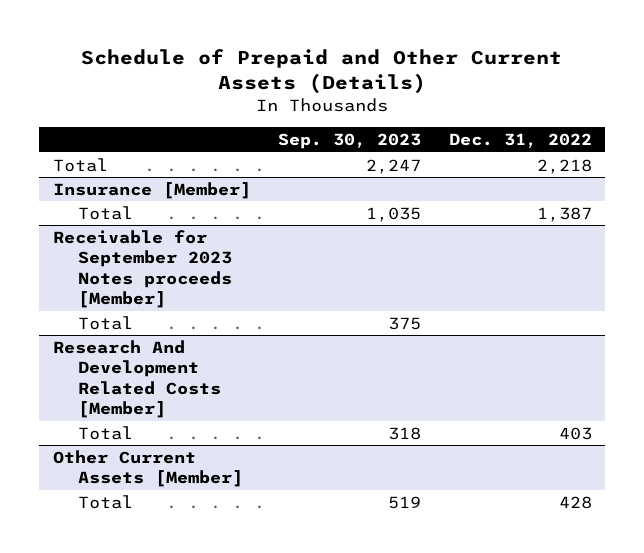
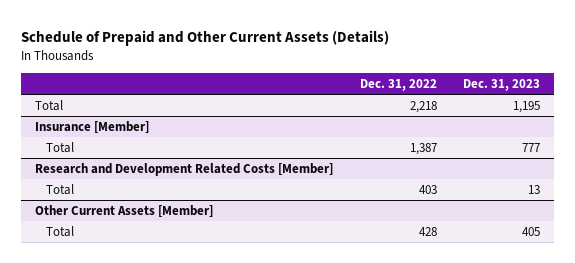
[278,133,422,150] Sep. 30, 2023 -> none
none -> [463,78,541,91] Dec. 31, 2023
[52,229,233,309] Receivable for September 2023 Notes proceeds [Member] -> none
[78,315,134,330] Total -> none
[52,339,222,419] Research And Development Related Costs [Member] -> [34,163,333,177] Research and Development Related Costs [Member]

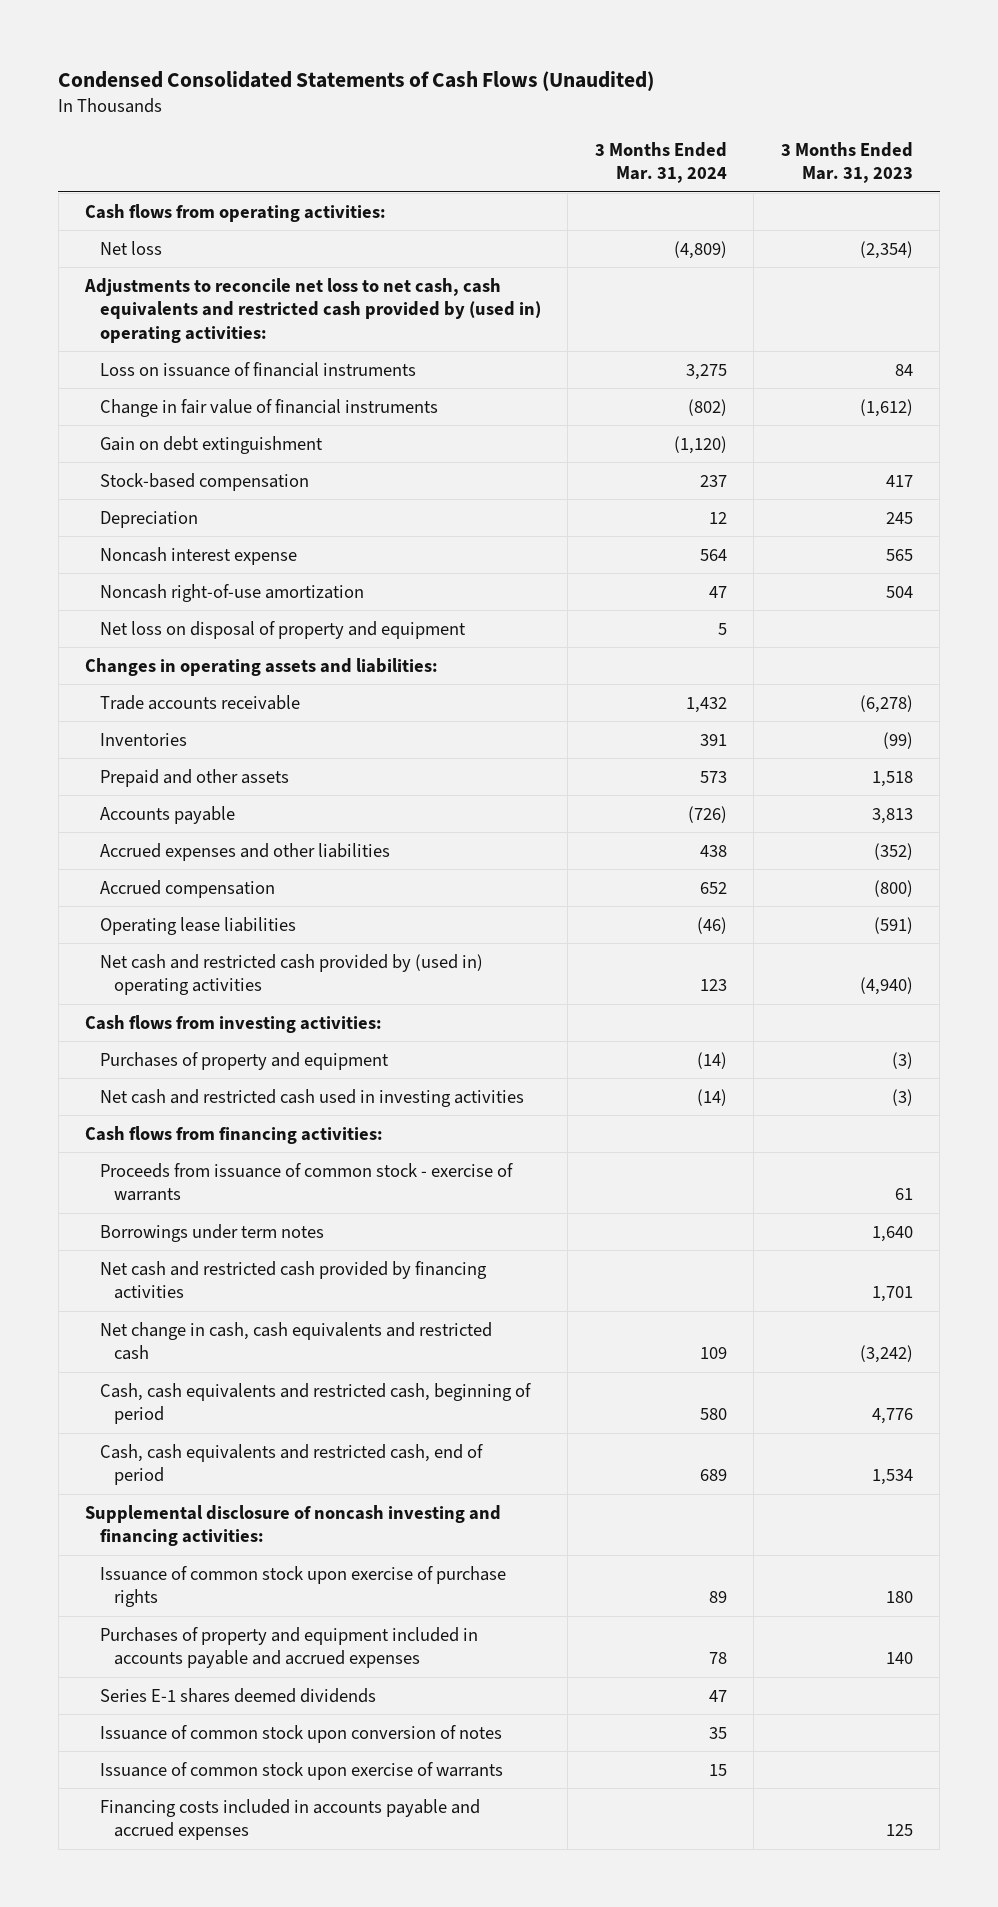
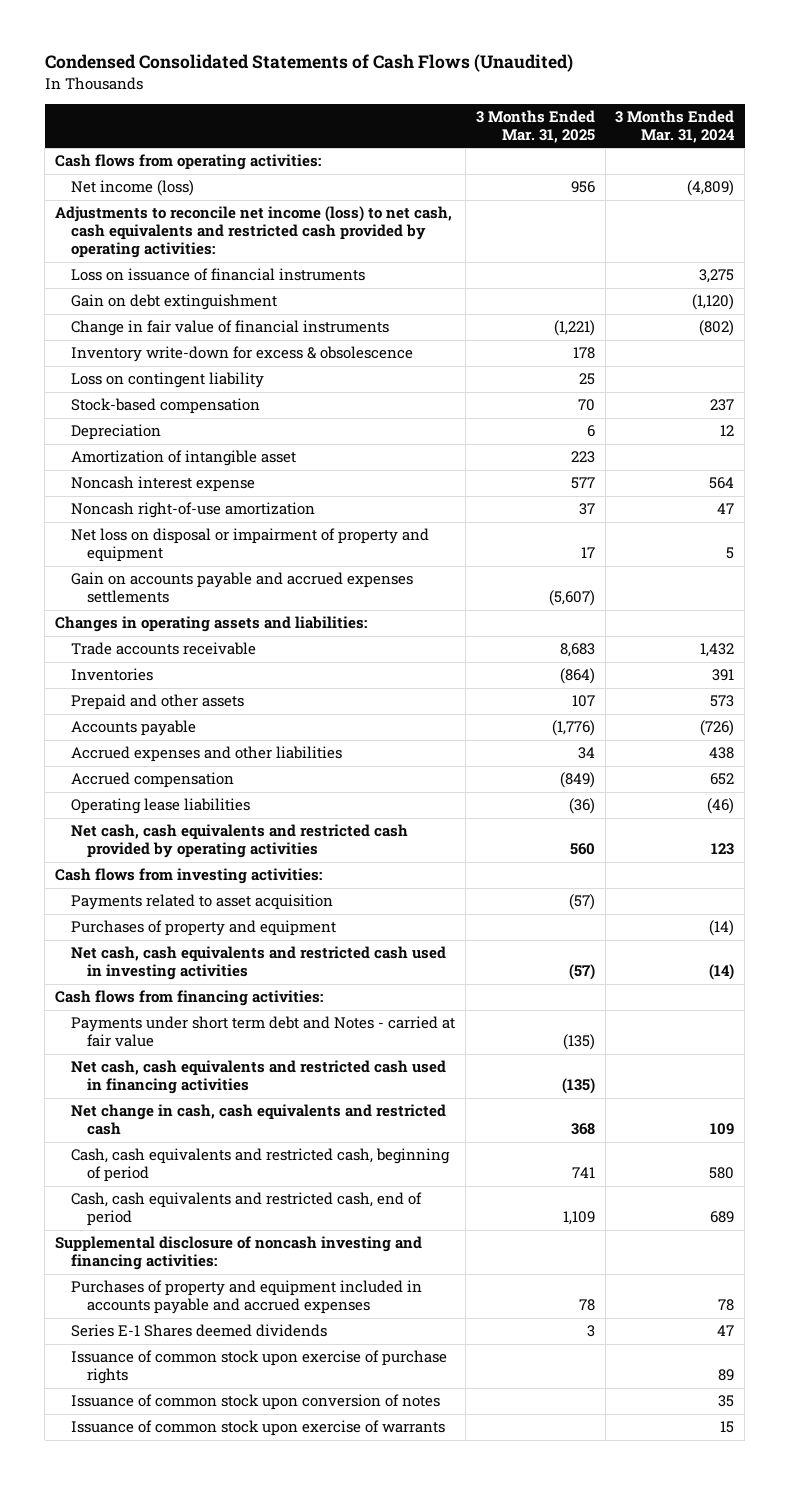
[780,141,913,184] 3 Months Ended Mar. 31, 2023 -> none
none -> [475,110,595,143] 3 Months Ended Mar. 31, 2025
[99,240,162,255] Net loss -> [70,180,194,197] Net income (loss)
[84,277,541,343] Adjustments to reconcile net loss to net cash, cash equivalents and restricted cash provided by (used in) operating activities: -> [54,206,452,259] Adjustments to reconcile net income (loss) to net cash, cash equivalents and restricted cash provided by operating activities:
[99,398,438,417] Change in fair value of financial instruments -> [70,320,389,337] Change in fair value of financial instruments
none -> [70,346,413,363] Inventory write-down for excess & obsolescence
none -> [70,372,264,389] Loss on contingent liability
none -> [70,450,296,467] Amortization of intangible asset
[99,620,466,639] Net loss on disposal of property and equipment -> [70,528,429,563] Net loss on disposal or impairment of property and equipment
none -> [70,572,413,604] Gain on accounts payable and accrued expenses settlements
[99,953,483,996] Net cash and restricted cash provided by (used in) operating activities -> [70,824,408,859] Net cash, cash equivalents and restricted cash provided by operating activities
none -> [70,894,333,911] Payments related to asset acquisition
[99,1088,524,1107] Net cash and restricted cash used in investing activities -> [70,946,446,981] Net cash, cash equivalents and restricted cash used in investing activities
[99,1162,513,1202] Proceeds from issuance of common stock - exercise of warrants -> none
[99,1223,324,1242] Borrowings under term notes -> none
none -> [70,1016,455,1048] Payments under short term debt and Notes - carried at fair value
[99,1260,487,1300] Net cash and restricted cash provided by financing activities -> [70,1060,446,1095] Net cash, cash equivalents and restricted cash used in financing activities
[99,1687,376,1703] Series E-1 shares deemed dividends -> [70,1324,327,1338] Series E-1 Shares deemed dividends
[99,1565,506,1608] Issuance of common stock upon exercise of purchase rights -> [70,1350,447,1385] Issuance of common stock upon exercise of purchase rights
[99,1798,480,1841] Financing costs included in accounts payable and accrued expenses -> none

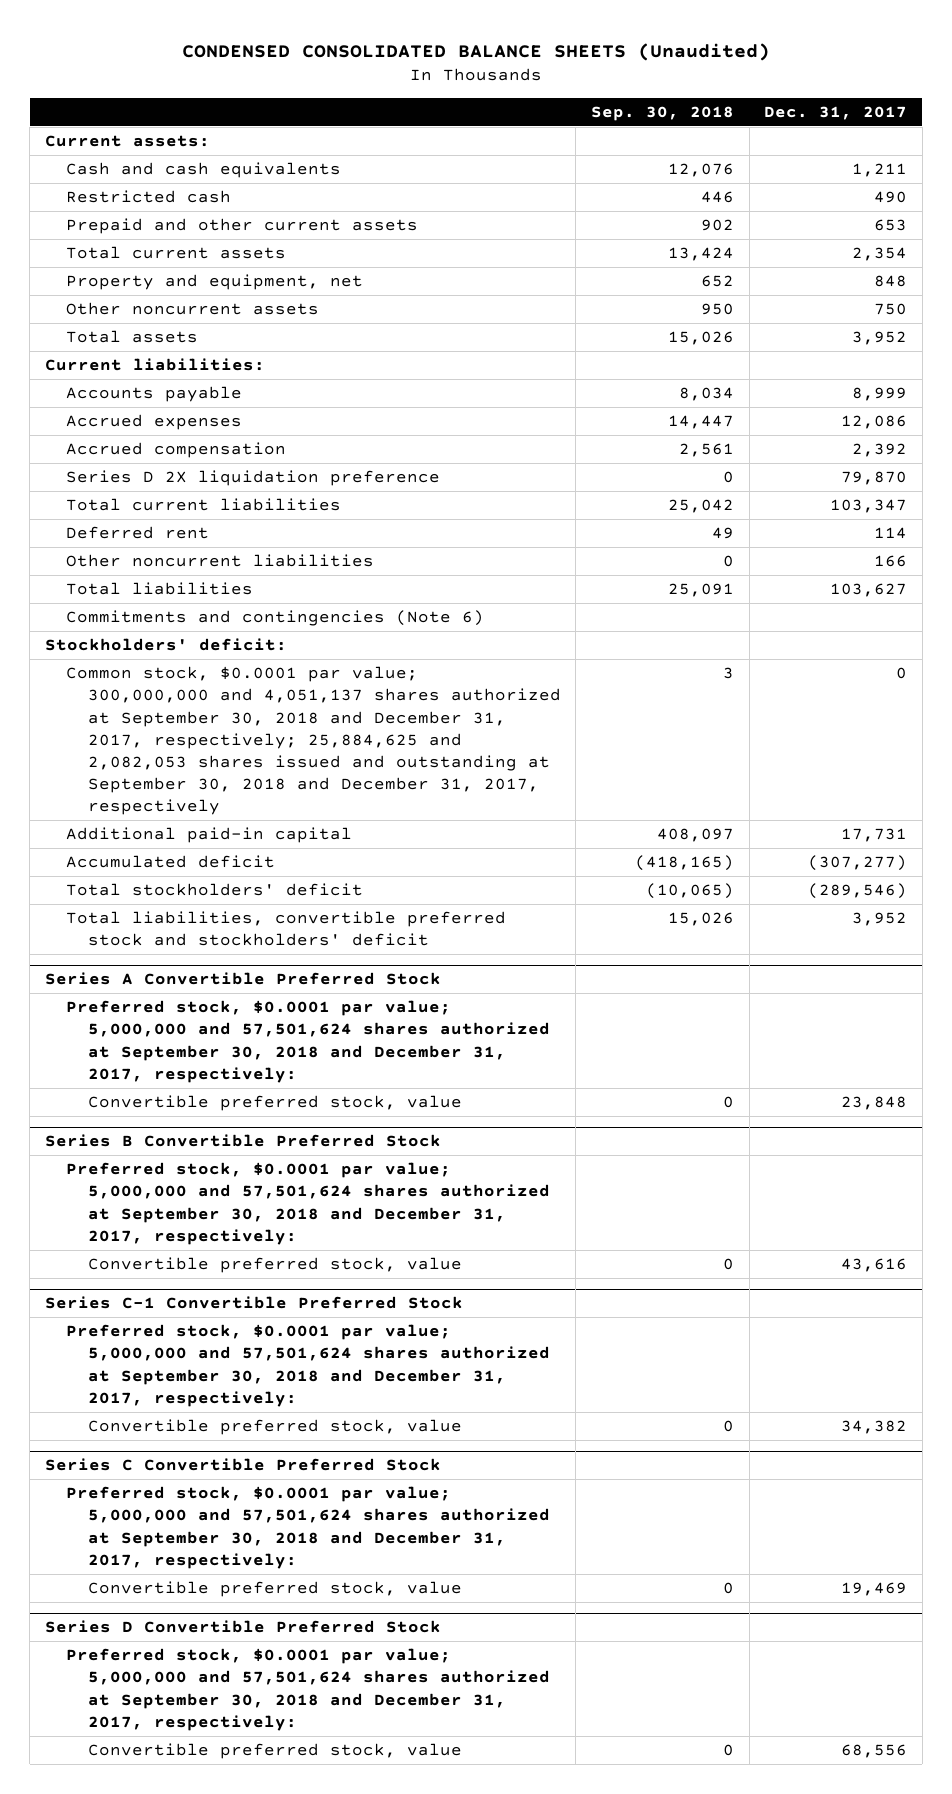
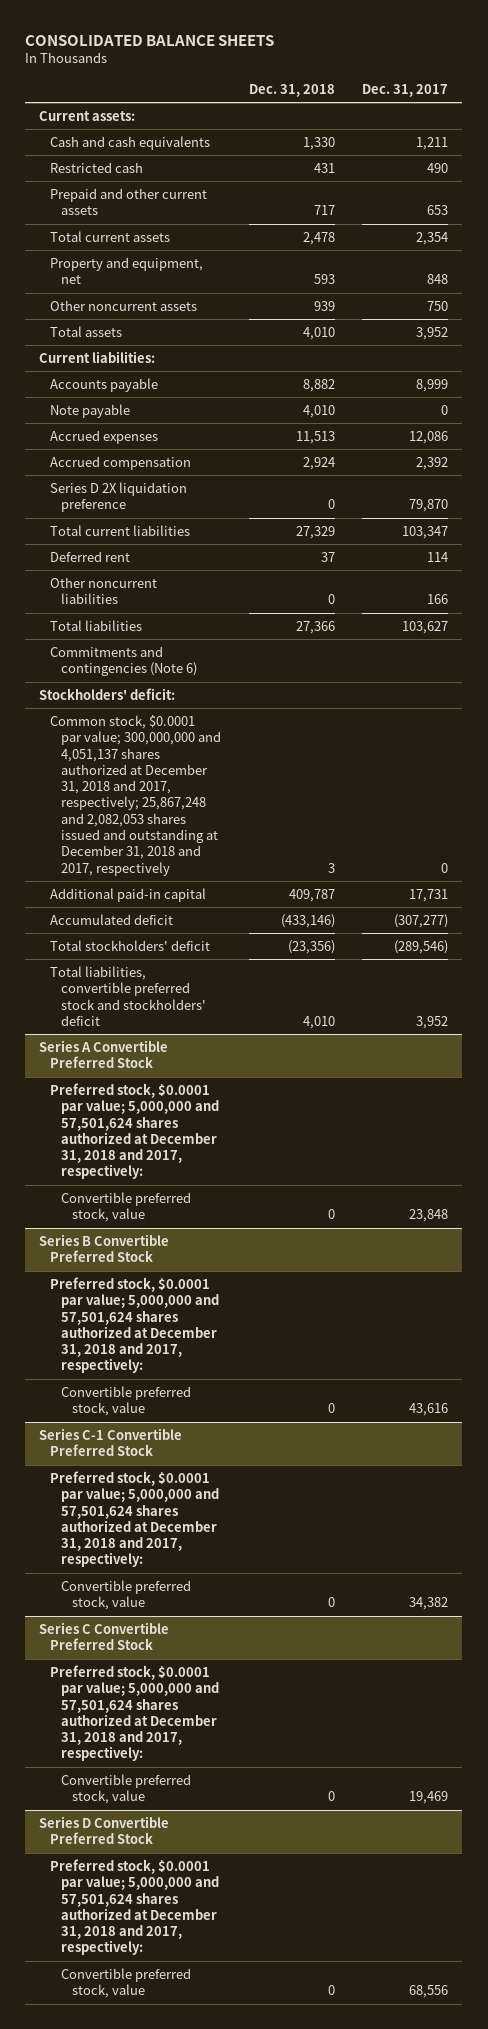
[182,42,771,61] CONDENSED CONSOLIDATED BALANCE SHEETS (Unaudited) -> [25,34,275,46] CONSOLIDATED BALANCE SHEETS
[590,106,734,122] Sep. 30, 2018 -> none
none -> [248,83,335,97] Dec. 31, 2018
none -> [50,403,131,418] Note payable
[66,666,561,816] Common stock, $0.0001 par value; 300,000,000 and 4,051,137 shares authorized at September 30, 2018 and December 31, 2017, respectively; 25,884,625 and 2,082,053 shares issued and outstanding at September 30, 2018 and December 31, 2017, respectively -> [50,714,222,876] Common stock, $0.0001 par value; 300,000,000 and 4,051,137 shares authorized at December 31, 2018 and 2017, respectively; 25,867,248 and 2,082,053 shares issued and outstanding at December 31, 2018 and 2017, respectively
[66,1000,550,1083] Preferred stock, $0.0001 par value; 5,000,000 and 57,501,624 shares authorized at September 30, 2018 and December 31, 2017, respectively: -> [50,1082,220,1180] Preferred stock, $0.0001 par value; 5,000,000 and 57,501,624 shares authorized at December 31, 2018 and 2017, respectively:
[66,1162,550,1245] Preferred stock, $0.0001 par value; 5,000,000 and 57,501,624 shares authorized at September 30, 2018 and December 31, 2017, respectively: -> [50,1276,220,1374] Preferred stock, $0.0001 par value; 5,000,000 and 57,501,624 shares authorized at December 31, 2018 and 2017, respectively:
[66,1324,550,1407] Preferred stock, $0.0001 par value; 5,000,000 and 57,501,624 shares authorized at September 30, 2018 and December 31, 2017, respectively: -> [50,1470,220,1568] Preferred stock, $0.0001 par value; 5,000,000 and 57,501,624 shares authorized at December 31, 2018 and 2017, respectively:
[66,1486,550,1569] Preferred stock, $0.0001 par value; 5,000,000 and 57,501,624 shares authorized at September 30, 2018 and December 31, 2017, respectively: -> [50,1664,220,1762] Preferred stock, $0.0001 par value; 5,000,000 and 57,501,624 shares authorized at December 31, 2018 and 2017, respectively:
[66,1648,550,1731] Preferred stock, $0.0001 par value; 5,000,000 and 57,501,624 shares authorized at September 30, 2018 and December 31, 2017, respectively: -> [50,1858,220,1956] Preferred stock, $0.0001 par value; 5,000,000 and 57,501,624 shares authorized at December 31, 2018 and 2017, respectively:

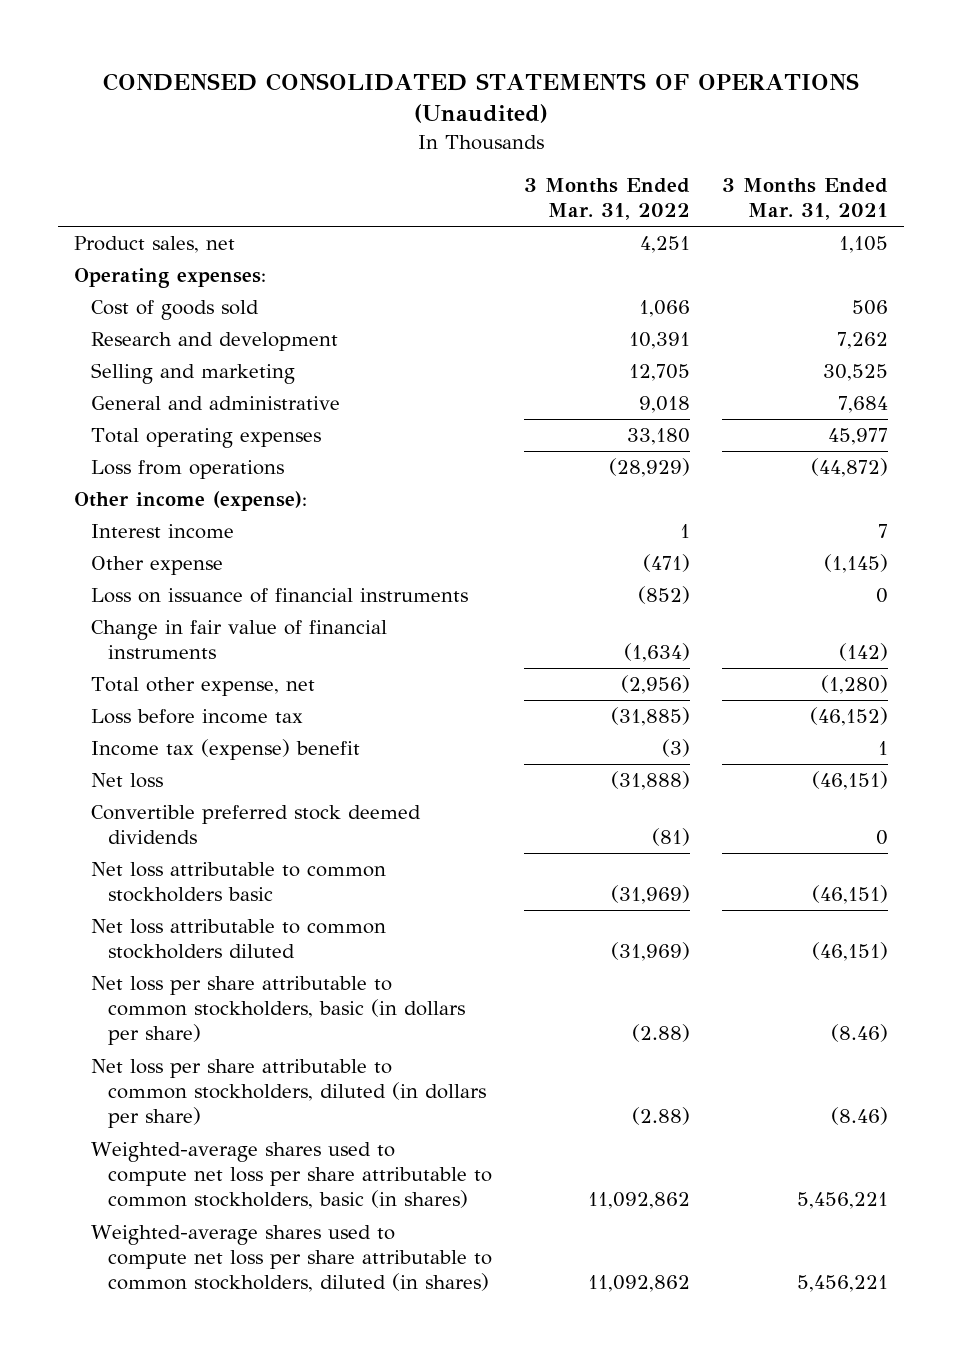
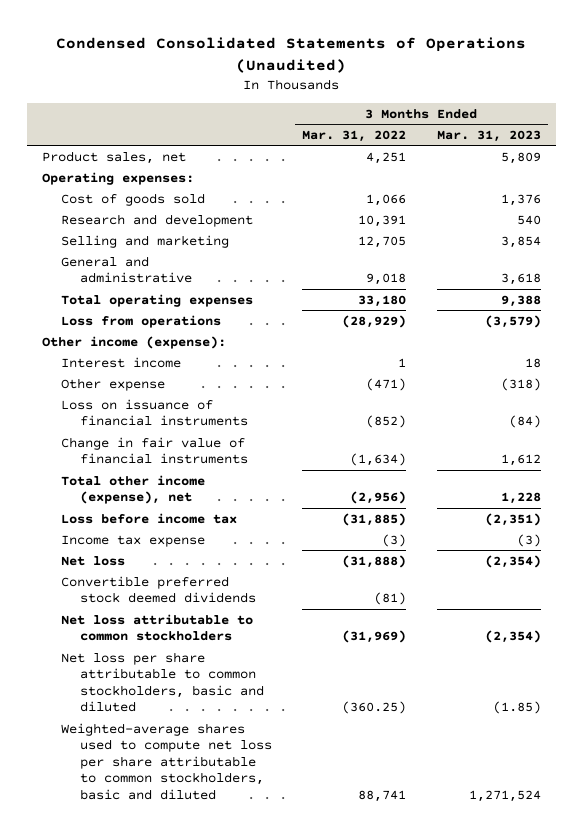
[103,72,860,124] CONDENSED CONSOLIDATED STATEMENTS OF OPERATIONS (Unaudited) -> [56,37,527,74] Condensed Consolidated Statements of Operations (Unaudited)
[721,178,888,221] 3 Months Ended Mar. 31, 2021 -> none
none -> [436,129,541,142] Mar. 31, 2023
[90,677,315,697] Total other expense, net -> [60,474,205,505] Total other income (expense), net
[90,739,360,761] Income tax (expense) benefit -> [60,534,205,547] Income tax expense
[90,919,386,960] Net loss attributable to common stockholders diluted -> none
[90,1059,486,1129] Net loss per share attributable to common stockholders, diluted (in dollars per share) -> none
[90,1225,492,1293] Weighted-average shares used to compute net loss per share attributable to common stockholders, diluted (in shares) -> none
[90,862,386,903] Net loss attributable to common stockholders basic -> [60,613,253,642] Net loss attributable to common stockholders
[90,976,465,1046] Net loss per share attributable to common stockholders, basic (in dollars per share) -> [60,651,264,713] Net loss per share attributable to common stockholders, basic and diluted
[631,1024,690,1043] (2.88) -> [342,701,407,715] (360.25)
[90,1142,492,1210] Weighted-average shares used to compute net loss per share attributable to common stockholders, basic (in shares) -> [60,722,272,800] Weighted-average shares used to compute net loss per share attributable to common stockholders, basic and diluted
[587,1192,690,1210] 11,092,862 -> [358,789,407,802] 88,741

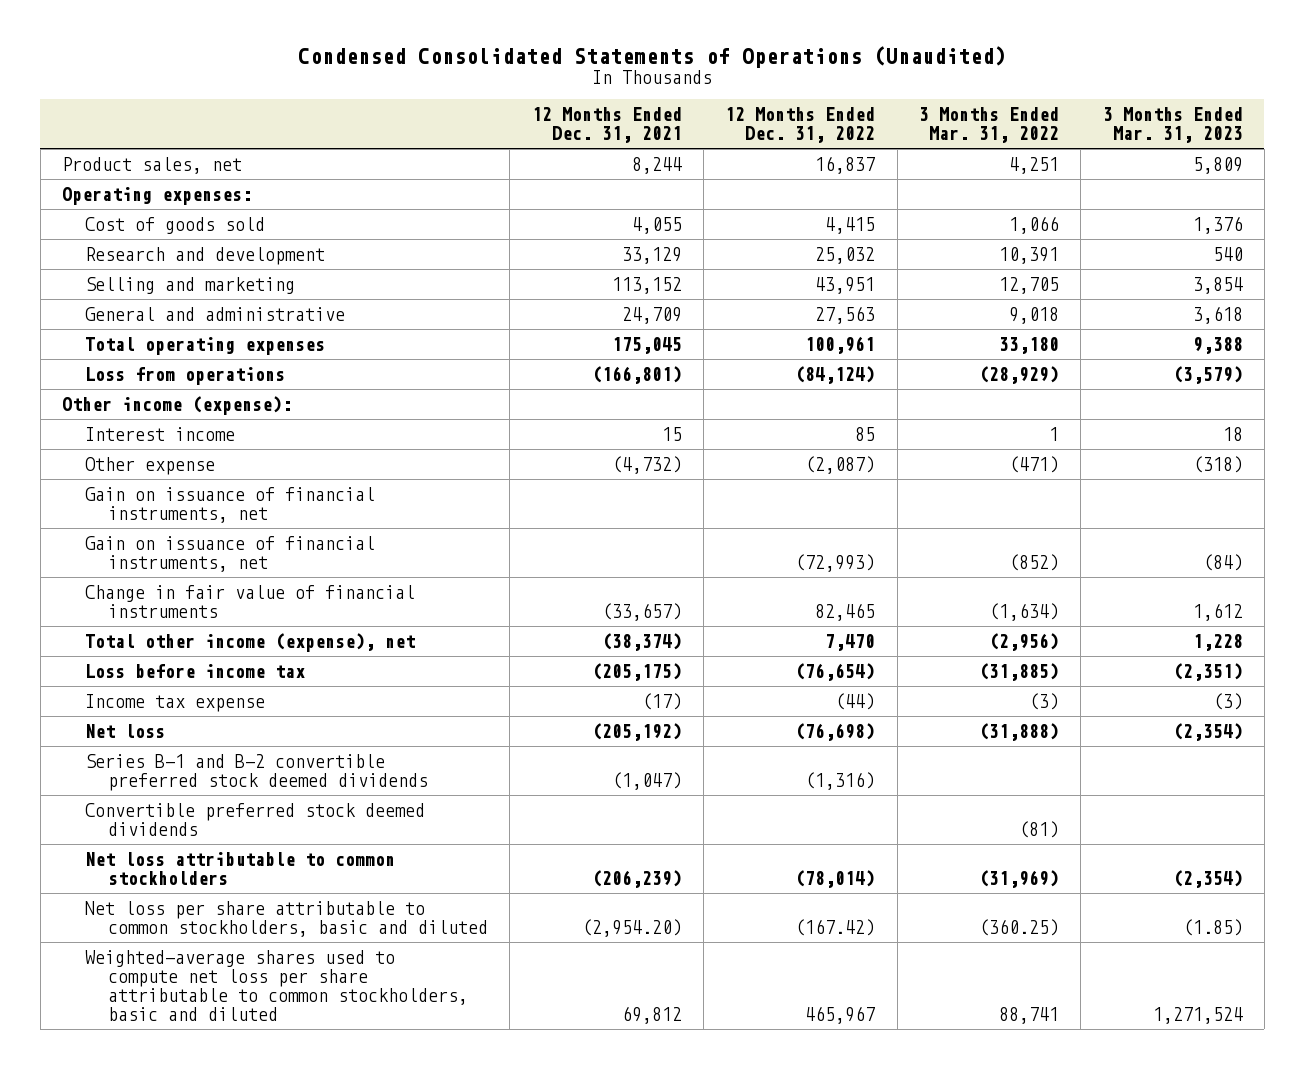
none -> [531,107,682,144] 12 Months Ended Dec. 31, 2021
none -> [725,107,876,144] 12 Months Ended Dec. 31, 2022
none -> [84,486,375,524] Gain on issuance of financial instruments, net
[60,398,248,427] Loss on issuance of financial instruments -> [84,535,375,573] Gain on issuance of financial instruments, net
none -> [84,753,429,792] Series B-1 and B-2 convertible preferred stock deemed dividends

